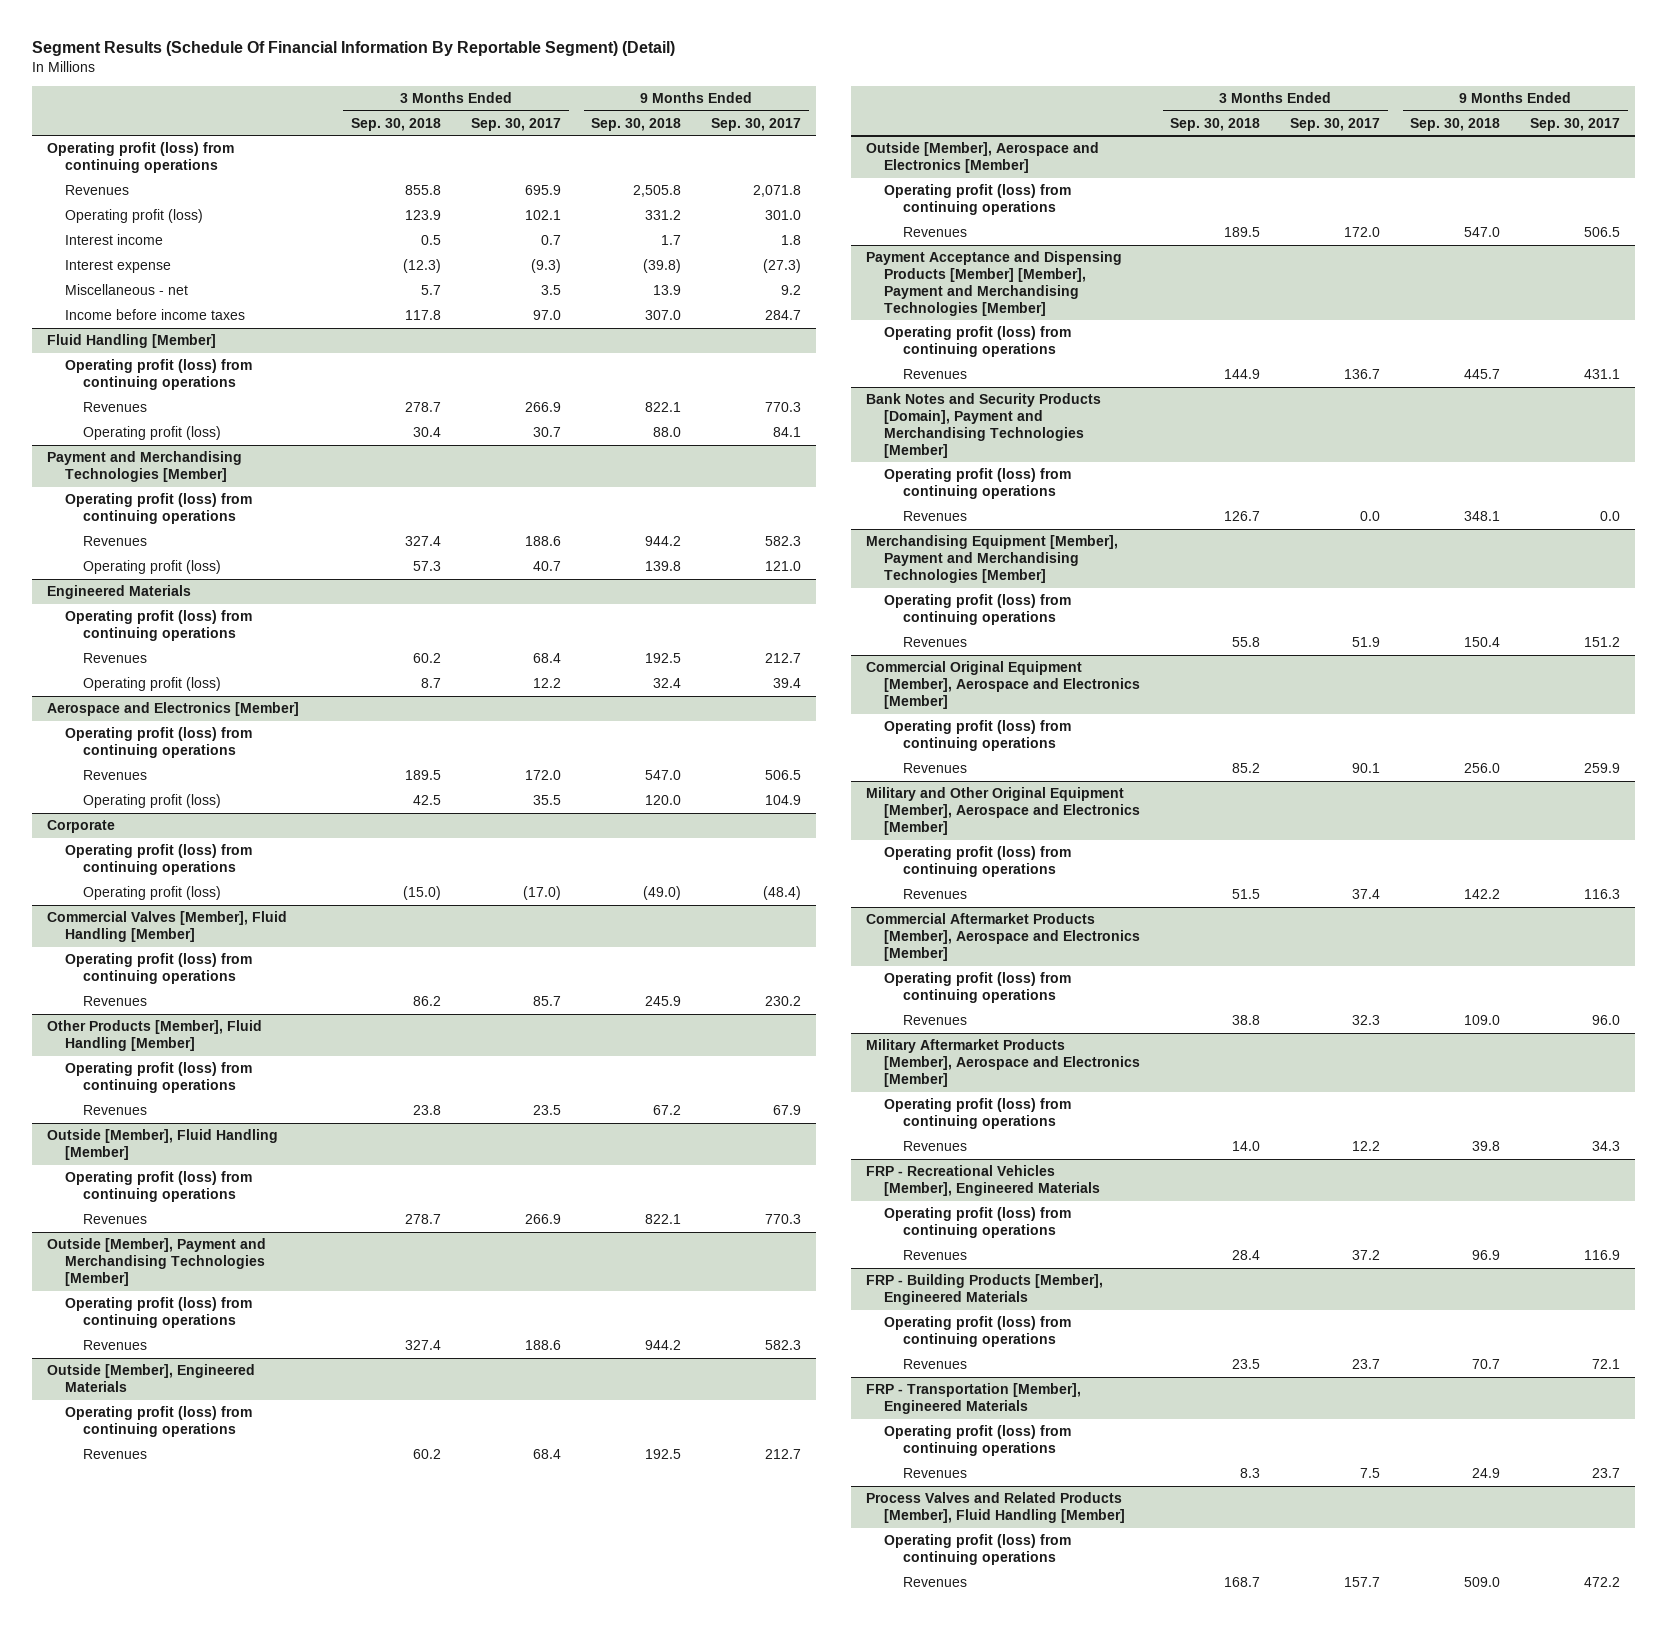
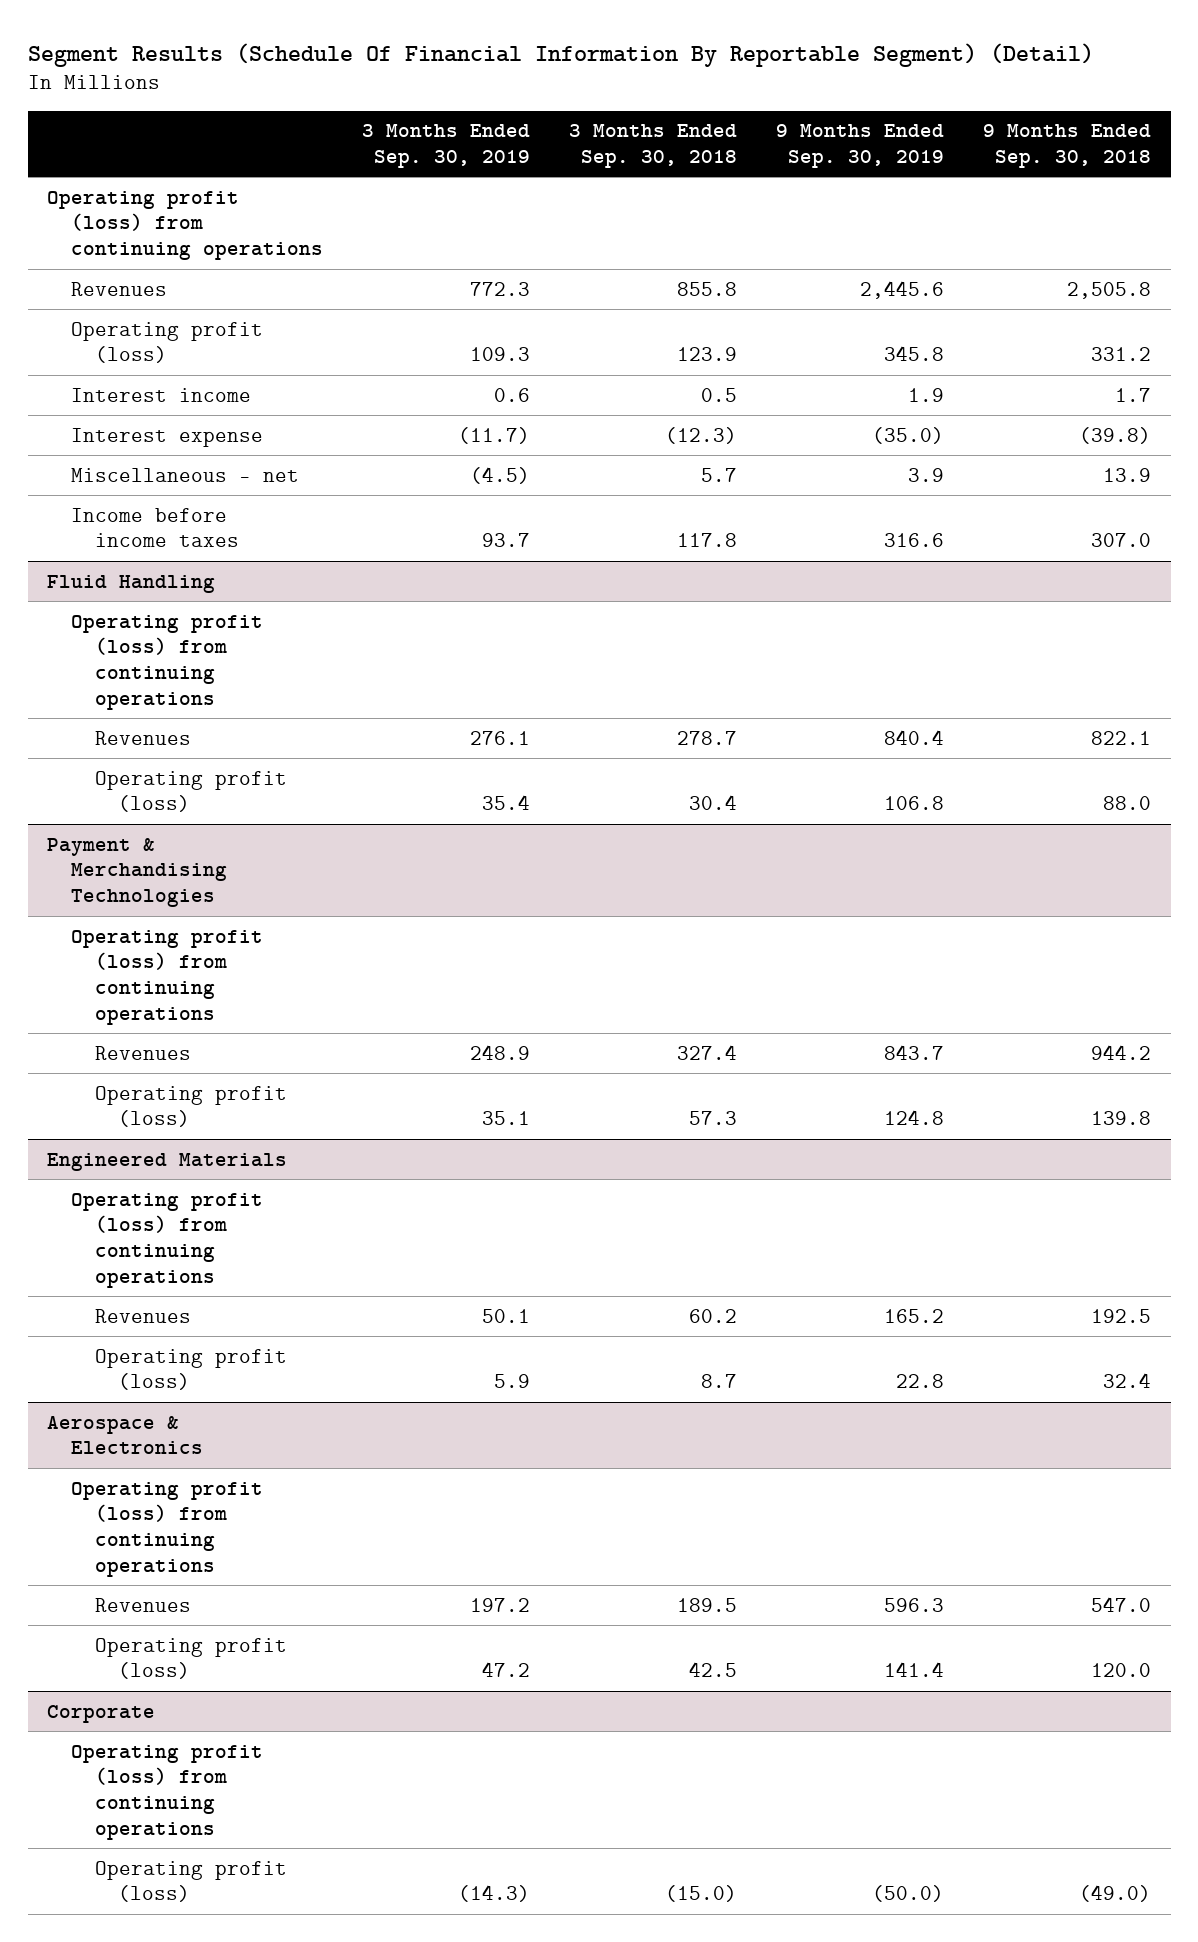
[471,117,562,131] Sep. 30, 2017 -> none
[711,117,802,131] Sep. 30, 2017 -> none
none -> [362,124,531,168] 3 Months Ended Sep. 30, 2019
none -> [776,124,945,168] 9 Months Ended Sep. 30, 2019
[46,334,216,349] Fluid Handling [Member] -> [47,574,216,593] Fluid Handling
[46,451,242,483] Payment and Merchandising Technologies [Member] -> [47,837,227,907] Payment & Merchandising Technologies
[46,702,299,717] Aerospace and Electronics [Member] -> [47,1415,203,1455] Aerospace & Electronics
[46,911,287,943] Commercial Valves [Member], Fluid Handling [Member] -> none
[64,953,252,985] Operating profit (loss) from continuing operations -> none
[83,996,148,1007] Revenues -> none
[46,1020,262,1052] Other Products [Member], Fluid Handling [Member] -> none
[64,1062,252,1094] Operating profit (loss) from continuing operations -> none
[83,1105,148,1116] Revenues -> none
[46,1129,278,1161] Outside [Member], Fluid Handling [Member] -> none
[64,1171,252,1203] Operating profit (loss) from continuing operations -> none
[83,1214,148,1225] Revenues -> none
[46,1238,266,1286] Outside [Member], Payment and Merchandising Technologies [Member] -> none
[64,1297,252,1329] Operating profit (loss) from continuing operations -> none
[83,1340,148,1351] Revenues -> none
[46,1364,255,1393] Outside [Member], Engineered Materials -> none
[64,1406,252,1438] Operating profit (loss) from continuing operations -> none
[83,1449,148,1460] Revenues -> none
[865,142,1099,174] Outside [Member], Aerospace and Electronics [Member] -> none
[884,184,1072,216] Operating profit (loss) from continuing operations -> none
[902,227,967,238] Revenues -> none
[865,251,1122,316] Payment Acceptance and Dispensing Products [Member] [Member], Payment and Merchandising Technologies [Member] -> none
[884,326,1072,358] Operating profit (loss) from continuing operations -> none
[902,369,967,380] Revenues -> none
[865,393,1101,458] Bank Notes and Security Products [Domain], Payment and Merchandising Technologies [Member] -> none
[884,468,1072,500] Operating profit (loss) from continuing operations -> none
[902,511,967,522] Revenues -> none
[865,535,1118,583] Merchandising Equipment [Member], Payment and Merchandising Technologies [Member] -> none
[884,594,1072,626] Operating profit (loss) from continuing operations -> none
[902,637,967,648] Revenues -> none
[865,661,1141,709] Commercial Original Equipment [Member], Aerospace and Electronics [Member] -> none
[884,720,1072,752] Operating profit (loss) from continuing operations -> none
[902,763,967,774] Revenues -> none
[865,787,1141,835] Military and Other Original Equipment [Member], Aerospace and Electronics [Member] -> none
[884,846,1072,878] Operating profit (loss) from continuing operations -> none
[902,889,967,900] Revenues -> none
[865,913,1141,961] Commercial Aftermarket Products [Member], Aerospace and Electronics [Member] -> none
[884,972,1072,1004] Operating profit (loss) from continuing operations -> none
[902,1015,967,1026] Revenues -> none
[865,1039,1141,1087] Military Aftermarket Products [Member], Aerospace and Electronics [Member] -> none
[884,1098,1072,1130] Operating profit (loss) from continuing operations -> none
[902,1141,967,1152] Revenues -> none
[865,1165,1101,1197] FRP - Recreational Vehicles [Member], Engineered Materials -> none
[884,1207,1072,1239] Operating profit (loss) from continuing operations -> none
[902,1250,967,1261] Revenues -> none
[865,1274,1103,1306] FRP - Building Products [Member], Engineered Materials -> none
[884,1316,1072,1348] Operating profit (loss) from continuing operations -> none
[902,1359,967,1370] Revenues -> none
[865,1383,1081,1415] FRP - Transportation [Member], Engineered Materials -> none
[884,1425,1072,1457] Operating profit (loss) from continuing operations -> none
[902,1468,967,1479] Revenues -> none
[865,1492,1126,1524] Process Valves and Related Products [Member], Fluid Handling [Member] -> none
[884,1534,1072,1566] Operating profit (loss) from continuing operations -> none
[902,1577,967,1588] Revenues -> none

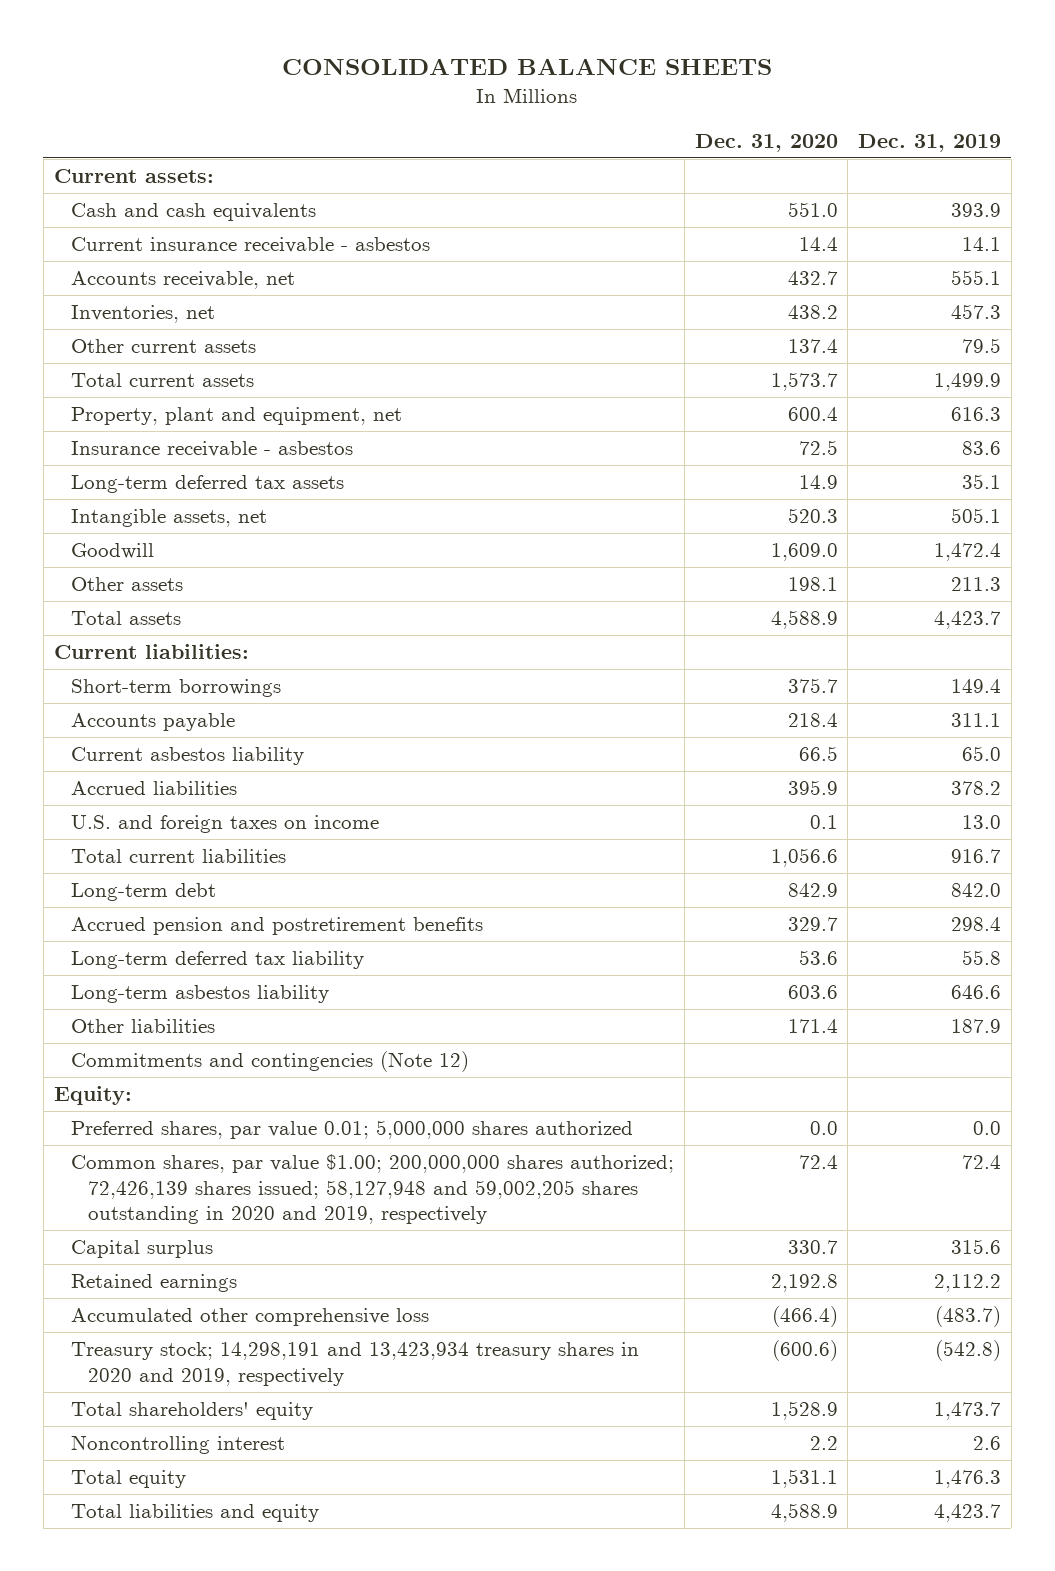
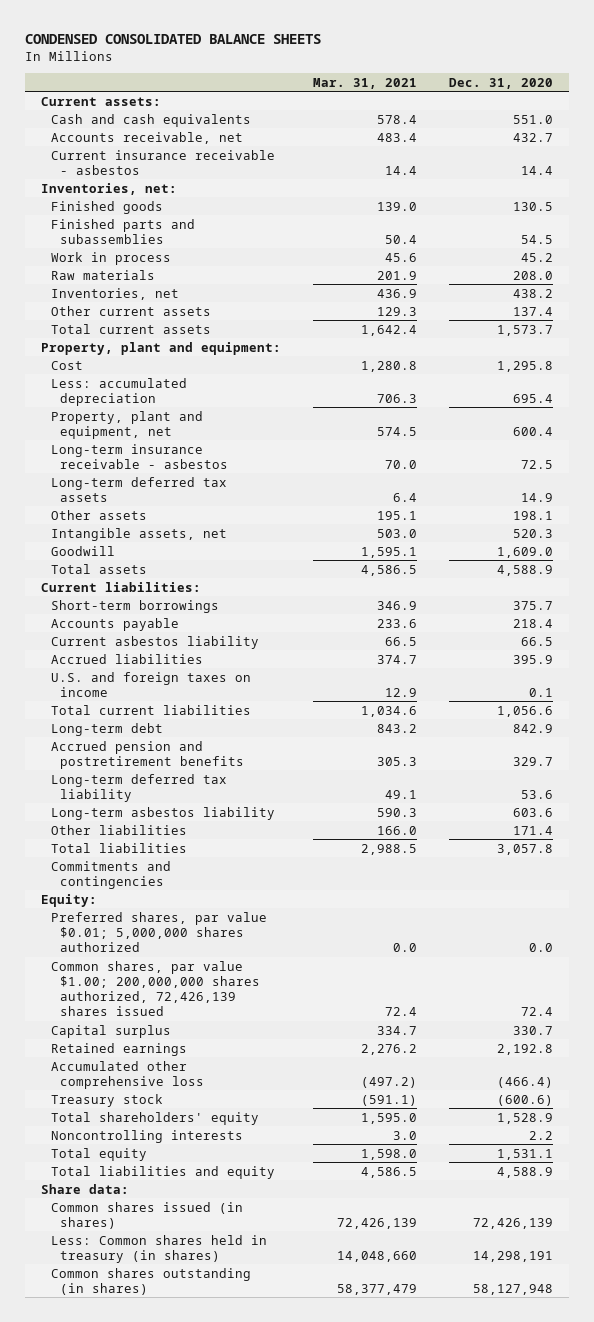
[282,58,773,76] CONSOLIDATED BALANCE SHEETS -> [24,33,321,44] CONDENSED CONSOLIDATED BALANCE SHEETS
[858,133,1002,152] Dec. 31, 2019 -> none
none -> [312,77,417,89] Mar. 31, 2021
[70,237,430,254] Current insurance receivable - asbestos -> [50,149,275,175] Current insurance receivable - asbestos
none -> [40,182,177,195] Inventories, net:
none -> [50,200,163,214] Finished goods
none -> [50,218,195,244] Finished parts and subassemblies
none -> [50,251,171,265] Work in process
none -> [50,269,155,280] Raw materials
none -> [40,341,281,355] Property, plant and equipment:
none -> [50,360,83,370] Cost
none -> [50,377,187,406] Less: accumulated depreciation
[70,441,353,458] Insurance receivable - asbestos -> [50,443,229,469] Long-term insurance receivable - asbestos
[70,577,183,592] Other assets -> [50,509,147,520] Other assets
none -> [50,842,187,853] Total liabilities
[70,1051,469,1073] Commitments and contingencies (Note 12) -> [50,860,171,889] Commitments and contingencies
[70,1120,633,1140] Preferred shares, par value 0.01; 5,000,000 shares authorized -> [50,911,267,952] Preferred shares, par value $0.01; 5,000,000 shares authorized
[70,1154,674,1225] Common shares, par value $1.00; 200,000,000 shares authorized; 72,426,139 shares issued; 58,127,948 and 59,002,205 shares outstanding in 2020 and 2019, respectively -> [50,960,261,1016] Common shares, par value $1.00; 200,000,000 shares authorized, 72,426,139 shares issued
[70,1342,639,1386] Treasury stock; 14,298,191 and 13,423,934 treasury shares in 2020 and 2019, respectively -> [50,1093,163,1107] Treasury stock
[70,1435,285,1455] Noncontrolling interest -> [50,1129,243,1143] Noncontrolling interests
none -> [40,1183,129,1194] Share data:
none -> [50,1201,243,1229] Common shares issued (in shares)
none -> [50,1234,267,1263] Less: Common shares held in treasury (in shares)
none -> [50,1267,251,1295] Common shares outstanding (in shares)

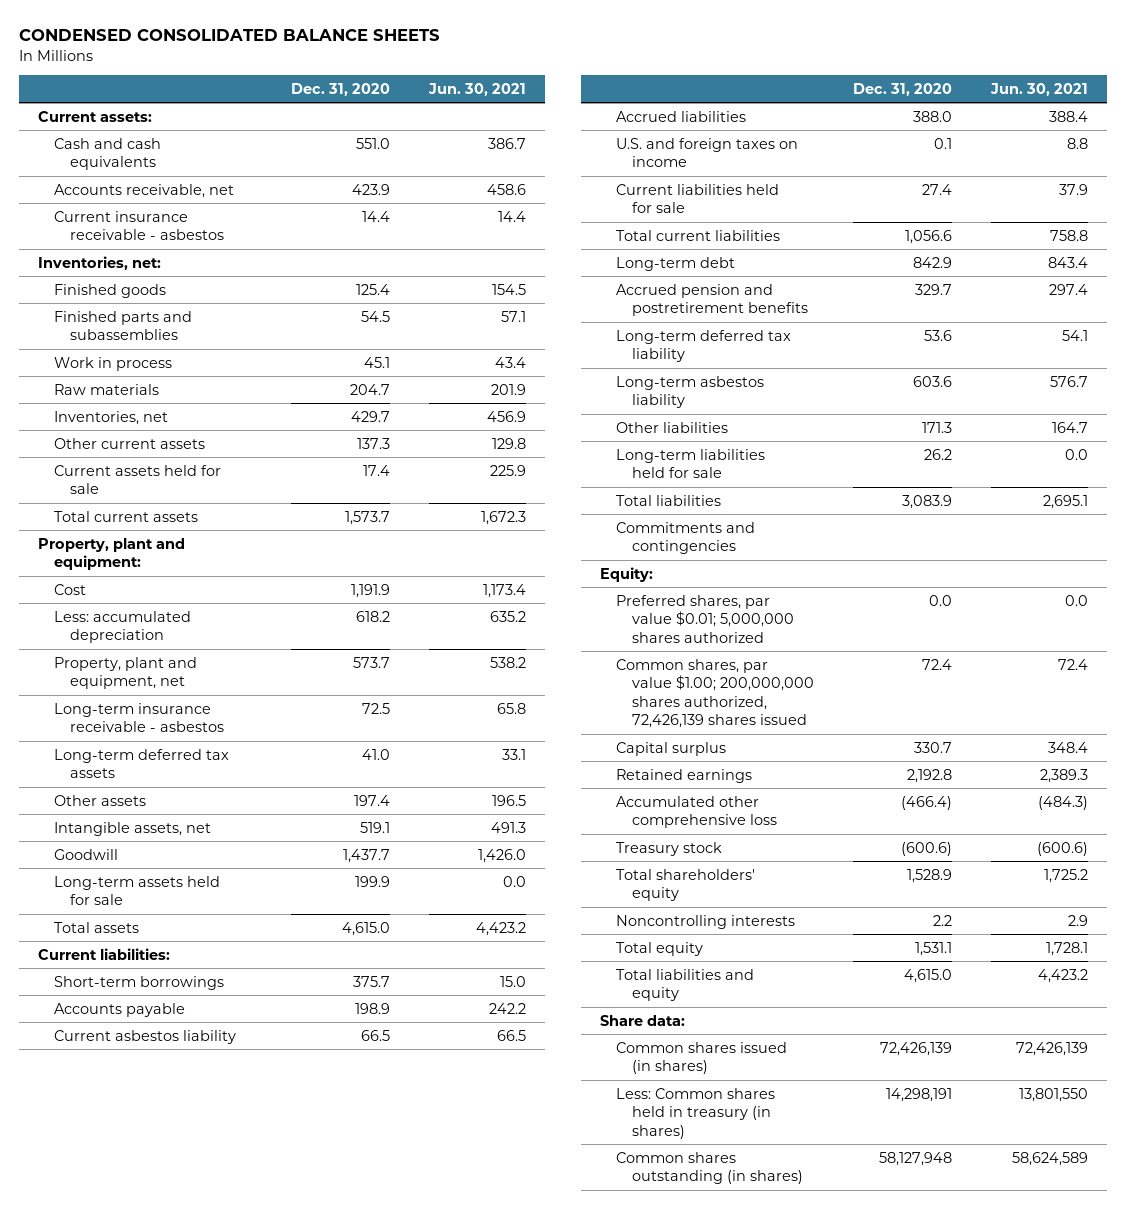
[312,77,417,89] Mar. 31, 2021 -> none
none -> [427,82,526,96] Jun. 30, 2021
[512,132,553,142] 432.7 -> [351,183,390,195] 423.9
[512,201,553,211] 130.5 -> [355,283,390,295] 125.4
[520,252,553,262] 45.2 -> [363,356,390,368] 45.1
[512,270,553,280] 208.0 -> [349,383,390,395] 204.7
[512,288,553,298] 438.2 -> [350,410,390,422] 429.7
[512,306,553,316] 137.4 -> [356,437,390,449] 137.3
none -> [54,464,222,495] Current assets held for sale
[496,360,553,372] 1,295.8 -> [350,583,390,598] 1,191.9
[512,393,553,403] 695.4 -> [355,610,390,622] 618.2
[512,426,553,436] 600.4 -> [352,656,390,668] 573.7
[520,492,553,502] 14.9 -> [361,748,390,760] 41.0
[512,510,553,520] 198.1 -> [353,794,390,806] 197.4
[512,528,553,538] 520.3 -> [359,821,390,833] 519.1
[496,546,553,558] 1,609.0 -> [342,848,390,863] 1,437.7
none -> [54,875,221,906] Long-term assets held for sale
[496,564,553,576] 4,588.9 -> [341,921,390,936] 4,615.0
[512,618,553,628] 218.4 -> [354,1002,390,1014] 198.9
[512,654,553,664] 395.9 -> [912,110,952,122] 388.0
none -> [616,183,780,214] Current liabilities held for sale
[512,825,553,835] 171.4 -> [921,421,952,433] 171.3
none -> [616,448,766,479] Long-term liabilities held for sale
[496,843,553,855] 3,057.8 -> [901,494,952,509] 3,083.9
[496,1166,553,1178] 4,588.9 -> [903,968,952,983] 4,615.0

